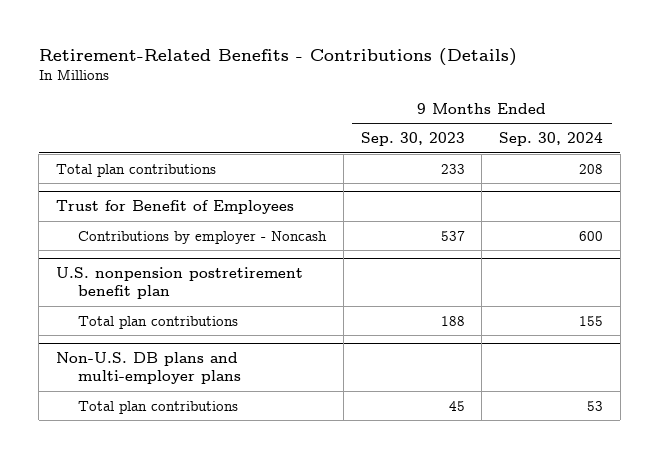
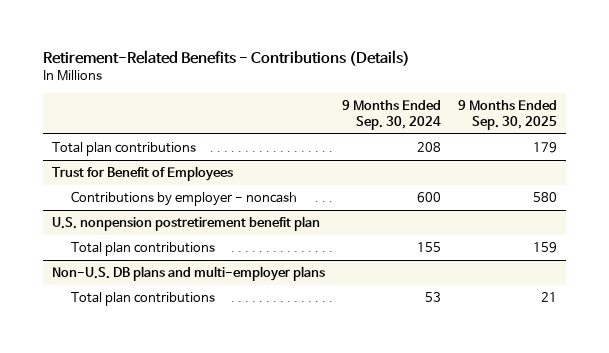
[360,132,465,147] Sep. 30, 2023 -> none
none -> [458,100,558,130] 9 Months Ended Sep. 30, 2025
[78,230,328,244] Contributions by employer - Noncash -> [71,191,298,207] Contributions by employer - noncash

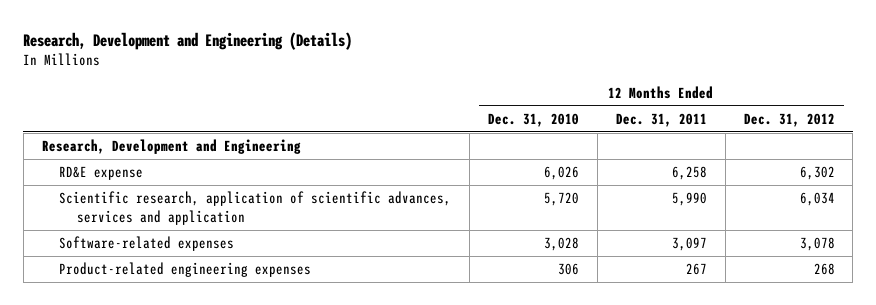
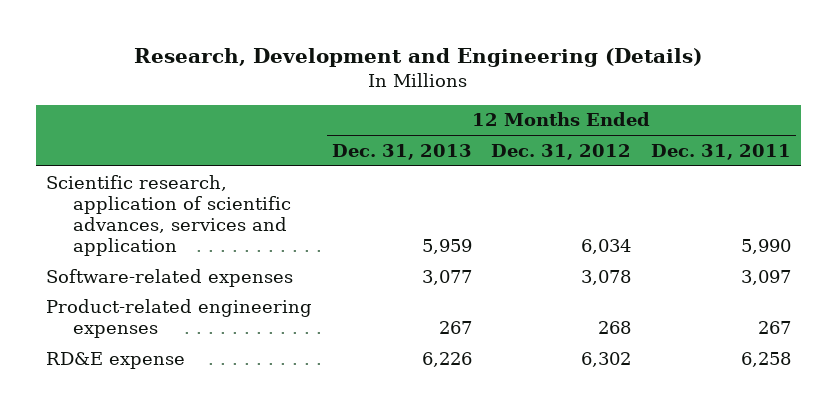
[488,112,580,127] Dec. 31, 2010 -> none
none -> [331,143,472,160] Dec. 31, 2013
[41,139,301,155] Research, Development and Engineering -> none
[59,166,144,181] RD&E expense -> [45,351,185,369] RD&E expense

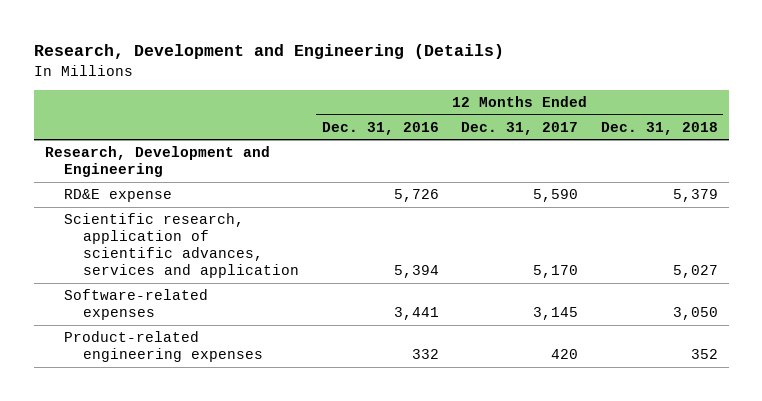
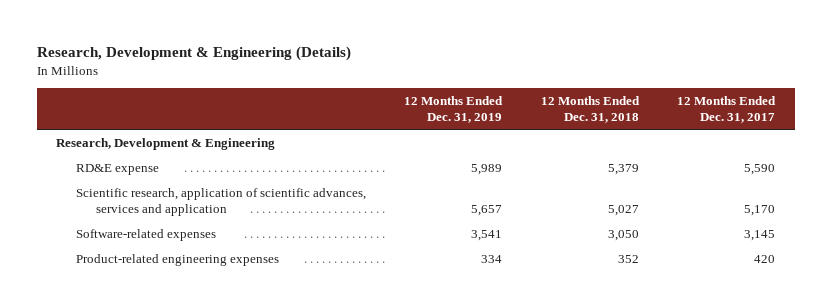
[33,44,504,60] Research, Development and Engineering (Details) -> [36,46,351,62] Research, Development & Engineering (Details)
[321,121,439,135] Dec. 31, 2016 -> none
none -> [404,95,504,124] 12 Months Ended Dec. 31, 2019
[44,146,270,178] Research, Development and Engineering -> [55,137,275,150] Research, Development & Engineering

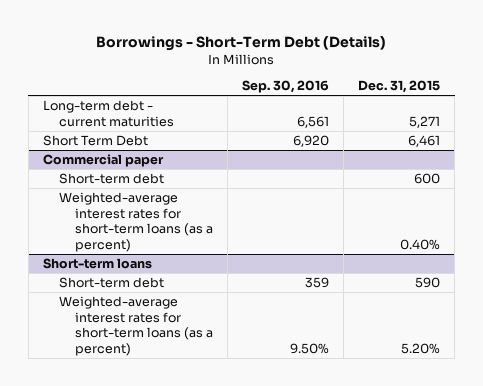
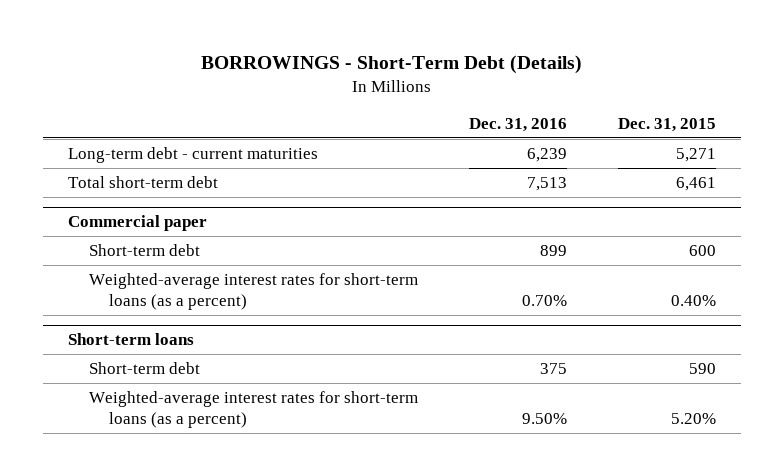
[96,36,387,52] Borrowings - Short-Term Debt (Details) -> [200,55,582,75] BORROWINGS - Short-Term Debt (Details)
[242,80,330,94] Sep. 30, 2016 -> none
none -> [468,118,567,133] Dec. 31, 2016
[42,135,148,147] Short Term Debt -> [68,175,219,188] Total short-term debt

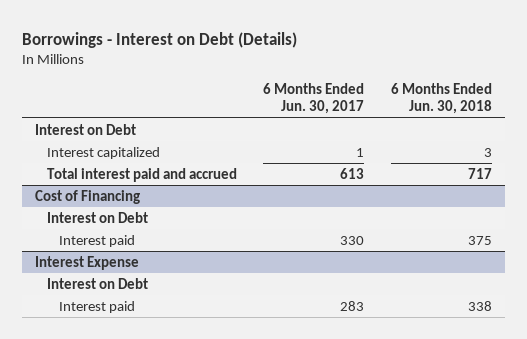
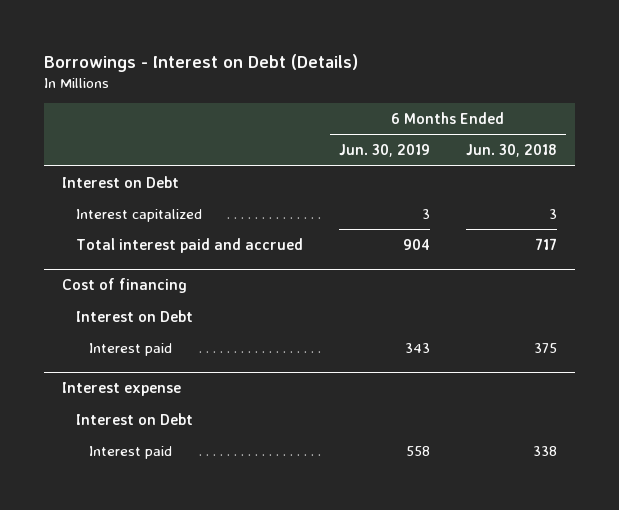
[263,83,365,115] 6 Months Ended Jun. 30, 2017 -> none
none -> [338,144,430,158] Jun. 30, 2019
[35,189,141,204] Cost of Financing -> [62,278,188,294] Cost of financing
[35,255,140,270] Interest Expense -> [62,382,182,397] Interest expense

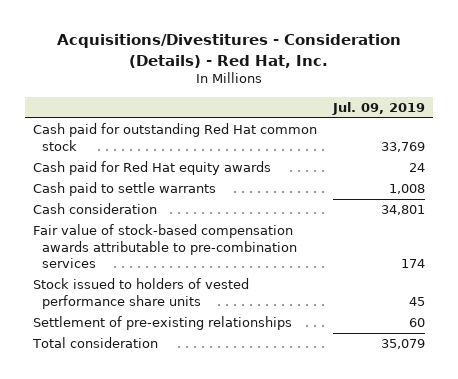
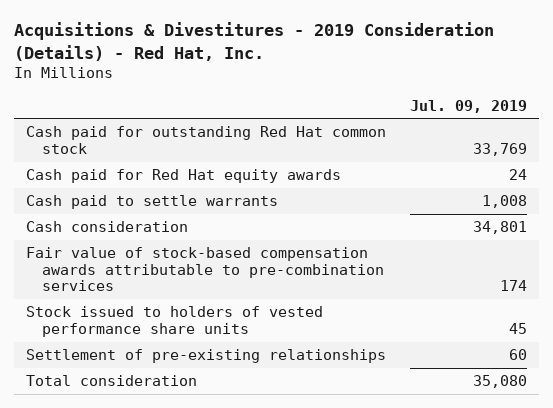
[56,34,401,68] Acquisitions/Divestitures - Consideration (Details) - Red Hat, Inc. -> [14,22,495,61] Acquisitions & Divestitures - 2019 Consideration (Details) - Red Hat, Inc.
[381,339,426,350] 35,079 -> [472,375,527,389] 35,080

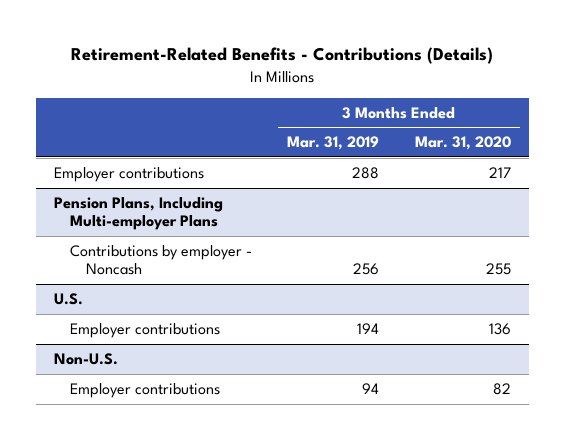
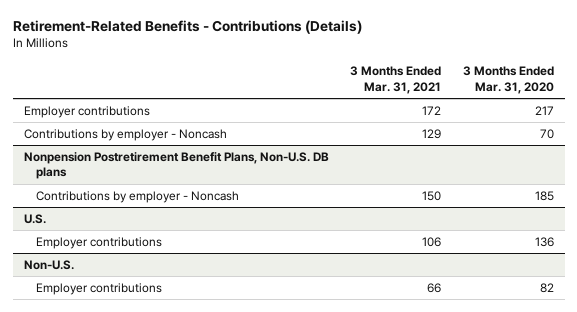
[287,136,380,151] Mar. 31, 2019 -> none
none -> [350,66,442,94] 3 Months Ended Mar. 31, 2021
[53,196,223,231] Pension Plans, Including Multi-employer Plans -> none
[486,263,512,276] 255 -> [539,128,554,139] 70
none -> [23,151,329,180] Nonpension Postretirement Benefit Plans, Non-U.S. DB plans
none -> [36,190,240,203] Contributions by employer - Noncash

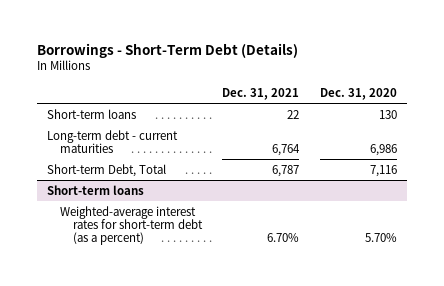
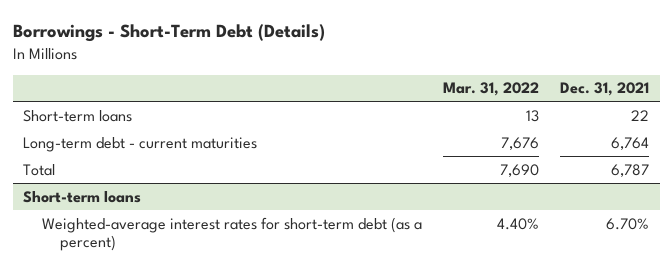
[319,87,397,100] Dec. 31, 2020 -> none
none -> [442,82,539,97] Mar. 31, 2022
[47,163,167,177] Short-term Debt, Total -> [23,163,56,176] Total

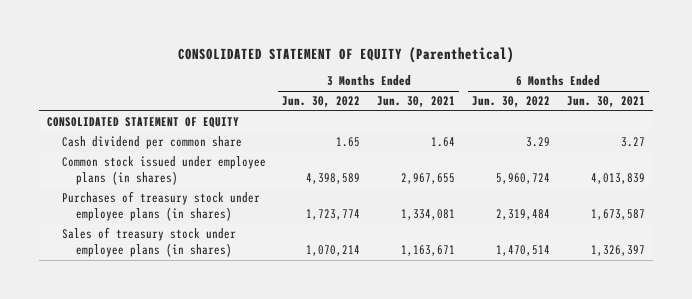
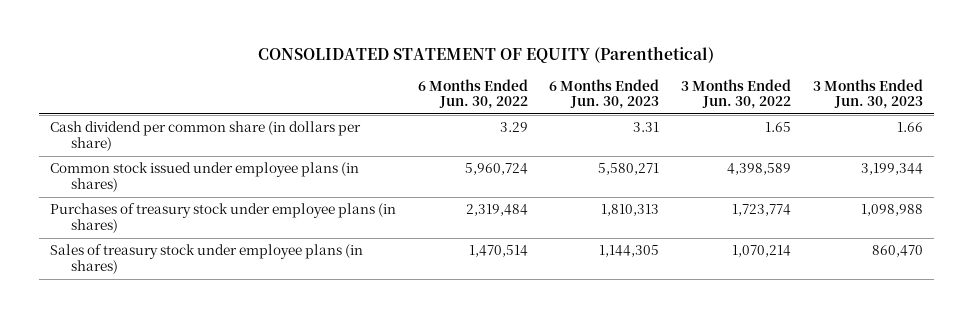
[377,96,456,109] Jun. 30, 2021 -> none
[566,96,645,109] Jun. 30, 2021 -> none
none -> [549,78,660,110] 6 Months Ended Jun. 30, 2023
none -> [812,78,923,110] 3 Months Ended Jun. 30, 2023
[47,117,240,129] CONSOLIDATED STATEMENT OF EQUITY -> none
[61,136,242,150] Cash dividend per common share -> [49,121,361,152] Cash dividend per common share (in dollars per share)

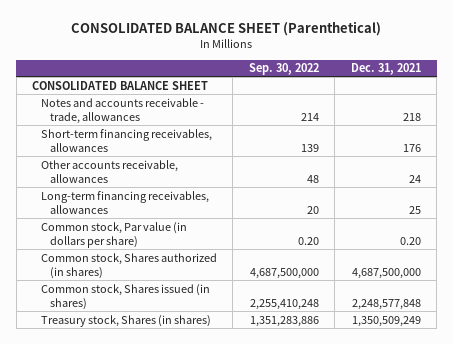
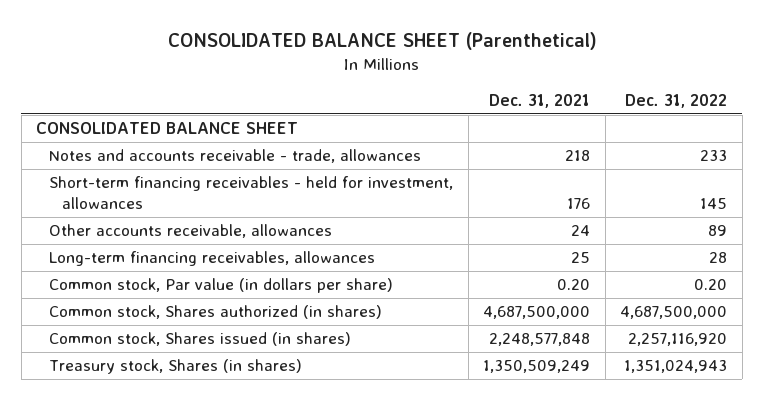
[248,63,319,76] Sep. 30, 2022 -> none
none -> [625,94,728,109] Dec. 31, 2022
[40,128,212,152] Short-term financing receivables, allowances -> [49,176,454,210] Short-term financing receivables - held for investment, allowances

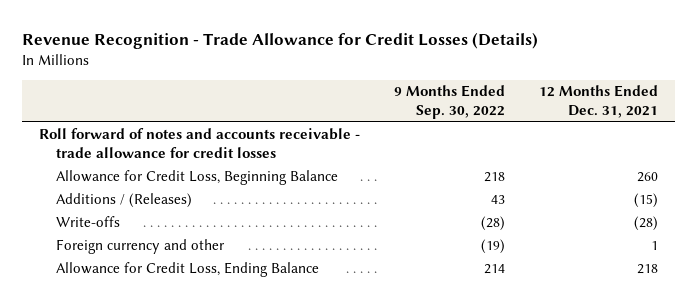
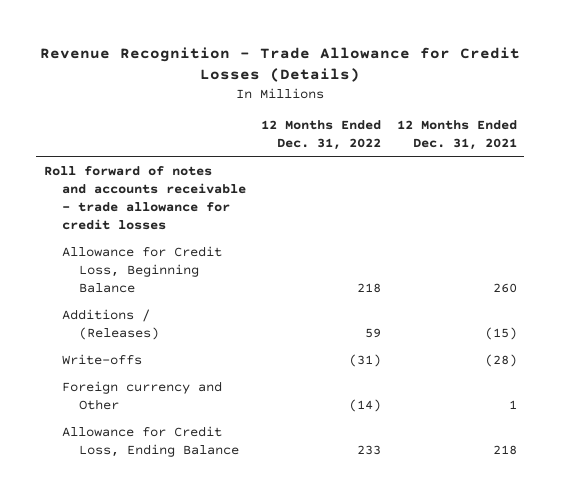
[393,85,505,119] 9 Months Ended Sep. 30, 2022 -> none
none -> [261,120,382,151] 12 Months Ended Dec. 31, 2022
[55,239,225,255] Foreign currency and other -> [61,381,222,411] Foreign currency and Other

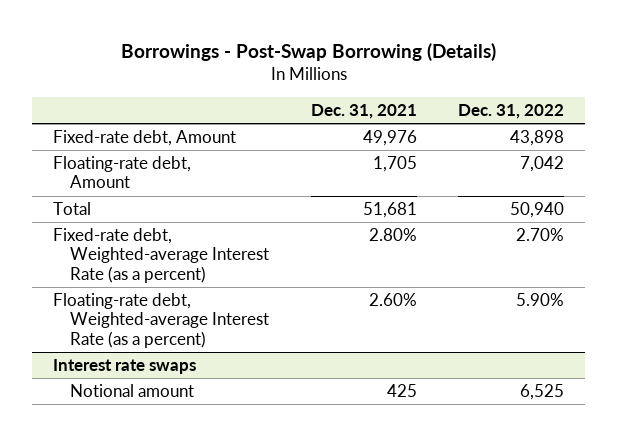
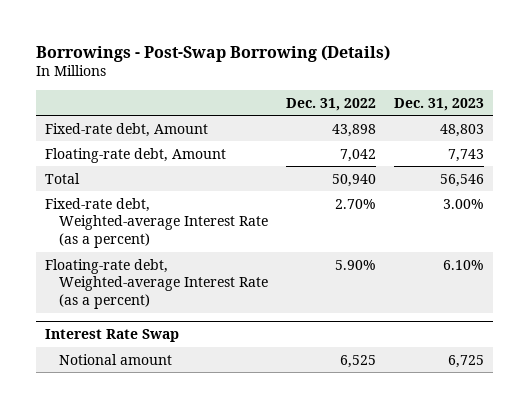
[310,104,417,120] Dec. 31, 2021 -> none
none -> [393,97,484,111] Dec. 31, 2023
[52,359,196,375] Interest rate swaps -> [45,329,180,343] Interest Rate Swap

